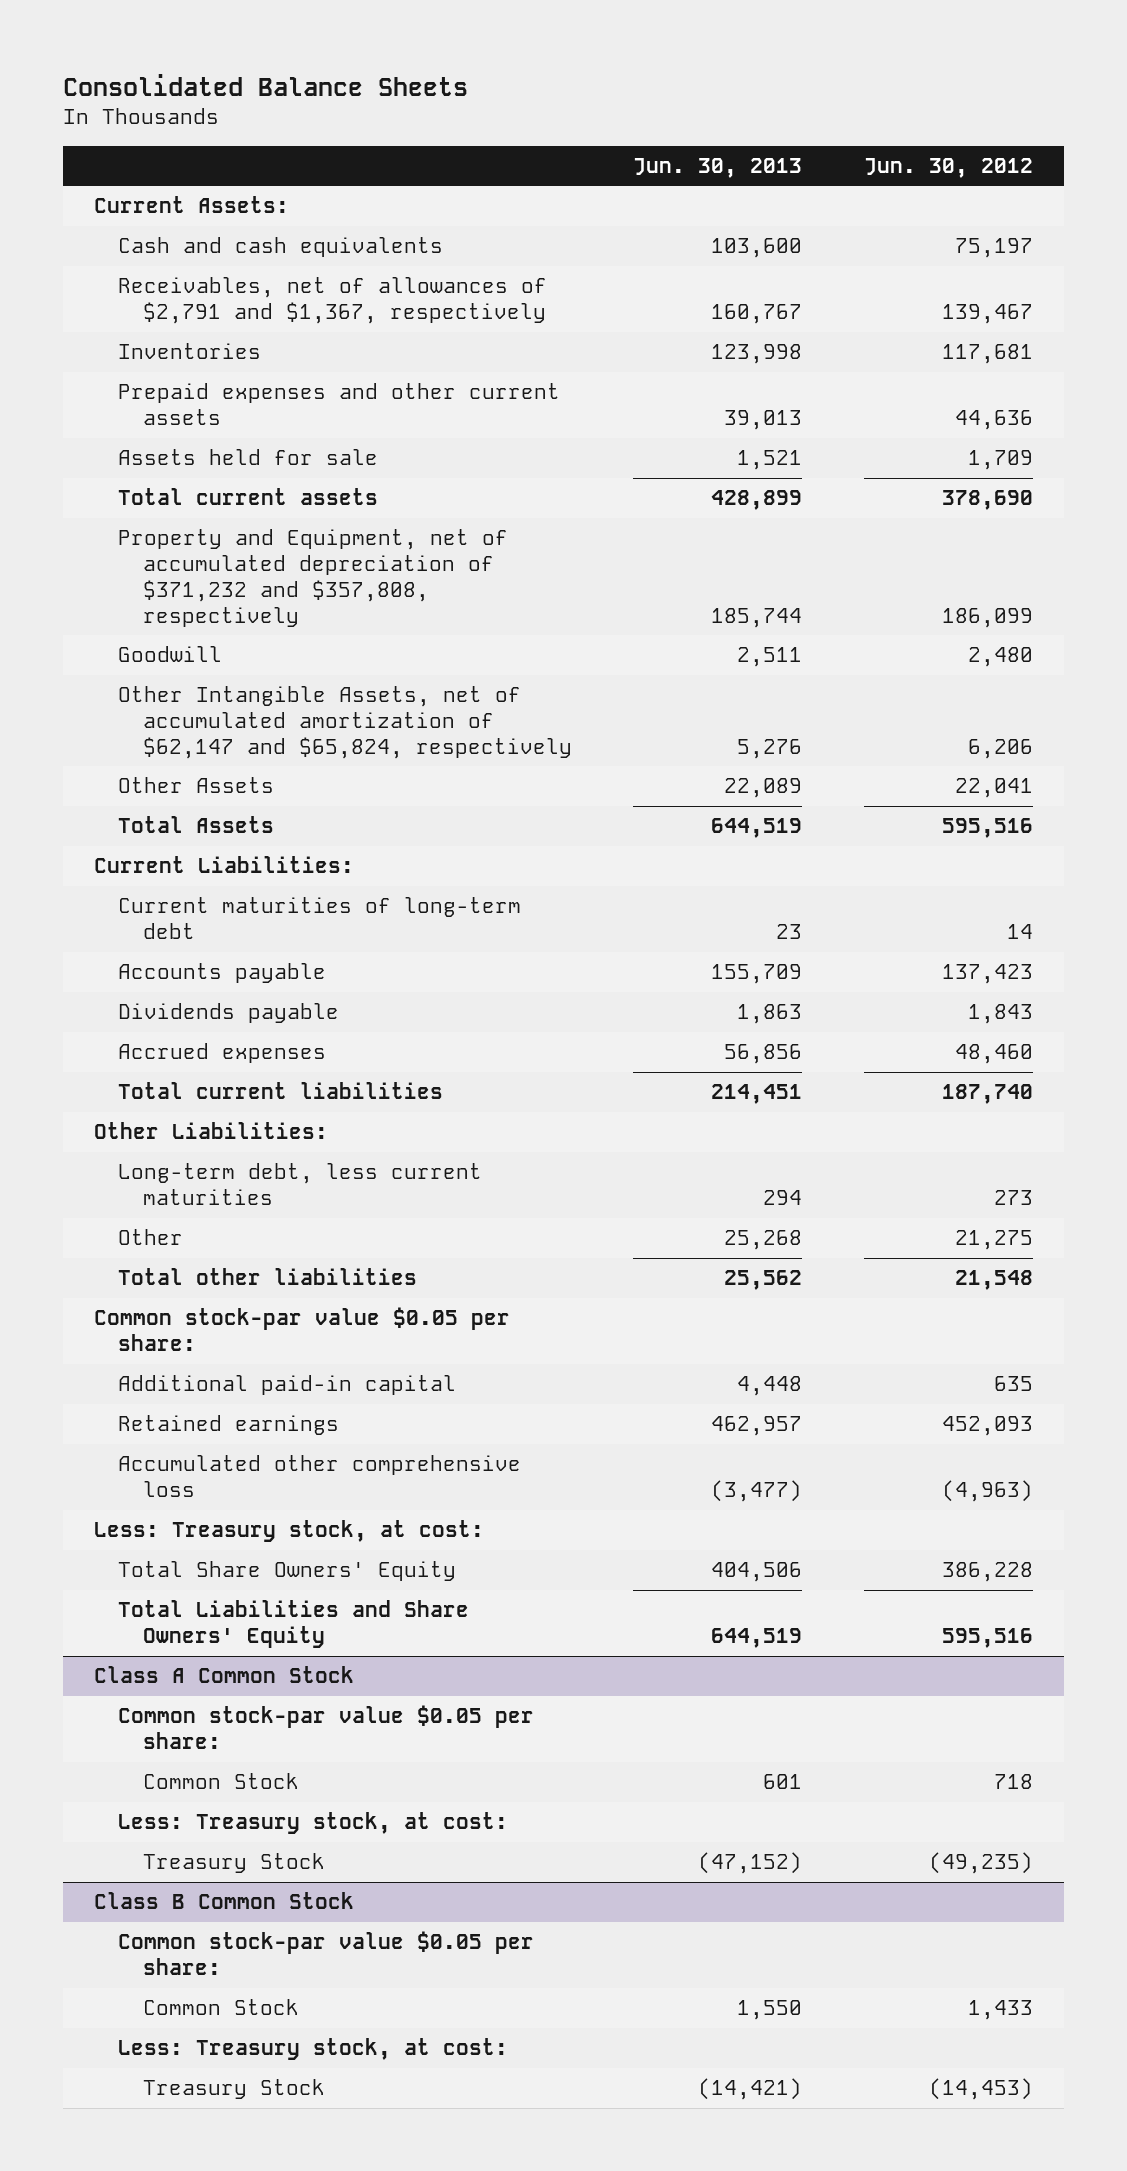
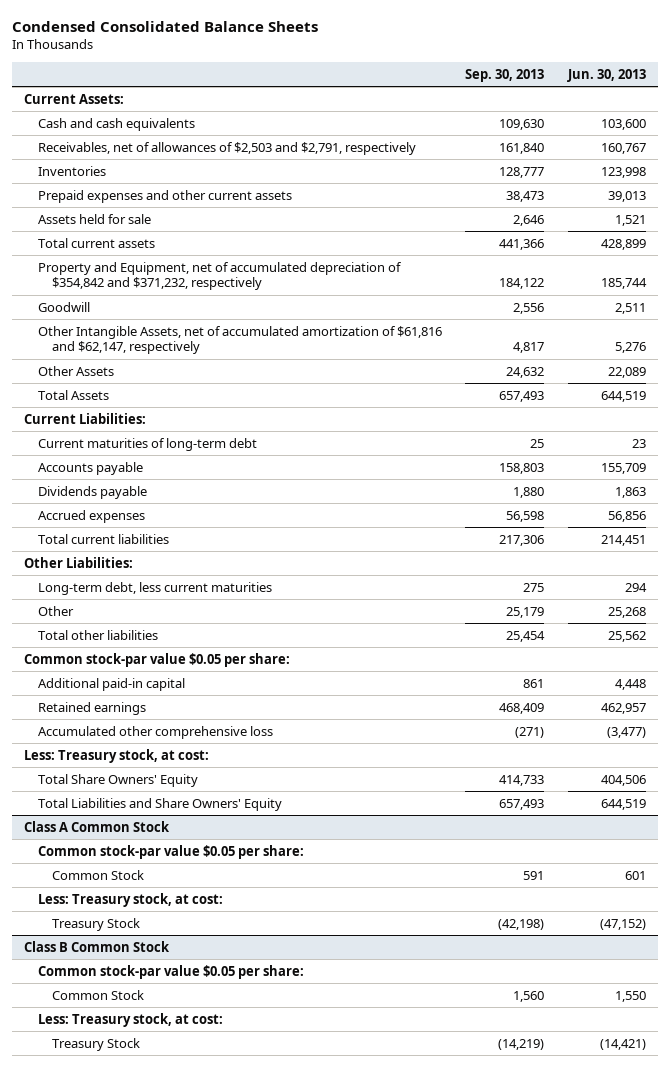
[63,73,469,96] Consolidated Balance Sheets -> [11,20,318,32] Condensed Consolidated Balance Sheets
[864,157,1034,178] Jun. 30, 2012 -> none
none -> [465,68,545,82] Sep. 30, 2013
[118,277,548,325] Receivables, net of allowances of $2,791 and $1,367, respectively -> [37,141,416,155] Receivables, net of allowances of $2,503 and $2,791, respectively
[118,529,509,628] Property and Equipment, net of accumulated depreciation of $371,232 and $357,808, respectively -> [37,261,402,291] Property and Equipment, net of accumulated depreciation of $354,842 and $371,232, respectively
[118,686,572,760] Other Intangible Assets, net of accumulated amortization of $62,147 and $65,824, respectively -> [37,325,442,355] Other Intangible Assets, net of accumulated amortization of $61,816 and $62,147, respectively

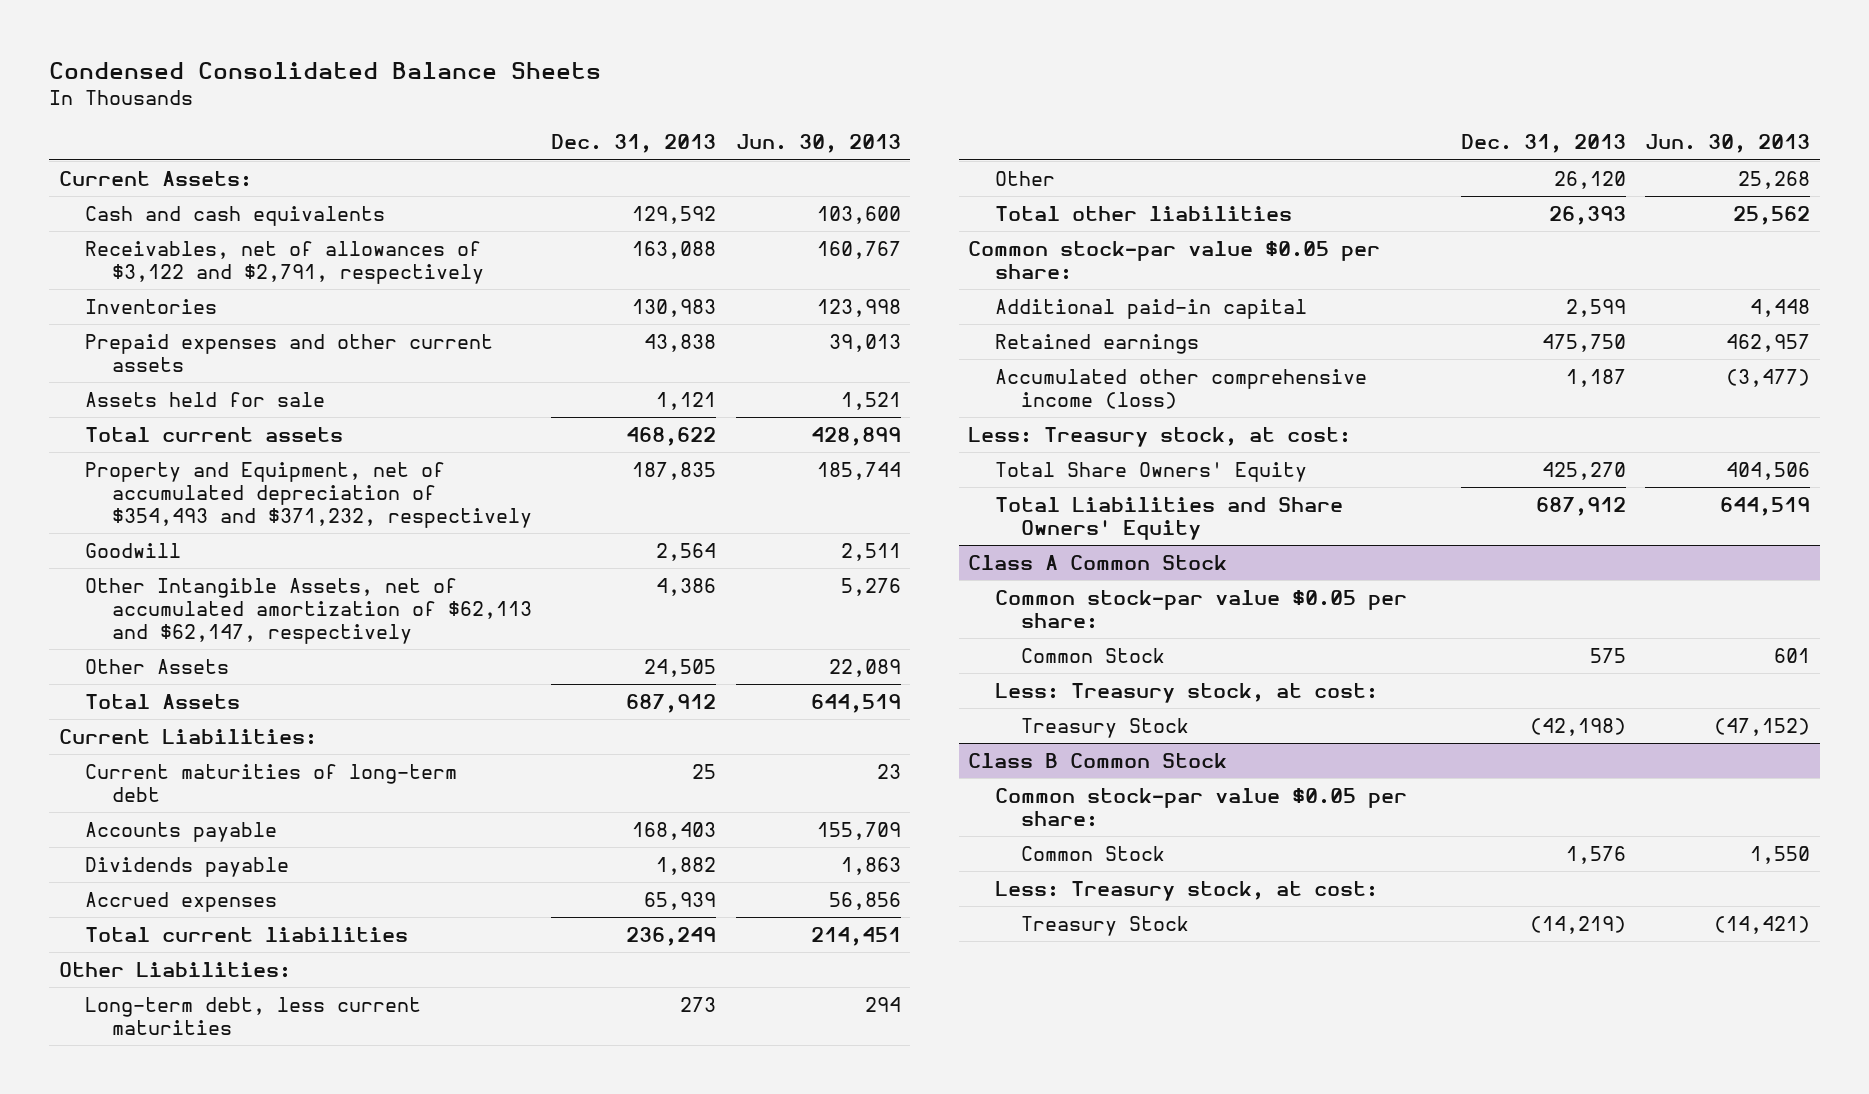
[465,68,545,82] Sep. 30, 2013 -> none
none -> [551,134,717,154] Dec. 31, 2013
[37,141,416,155] Receivables, net of allowances of $2,503 and $2,791, respectively -> [85,240,484,284] Receivables, net of allowances of $3,122 and $2,791, respectively
[37,261,402,291] Property and Equipment, net of accumulated depreciation of $354,842 and $371,232, respectively -> [85,461,532,528] Property and Equipment, net of accumulated depreciation of $354,493 and $371,232, respectively
[37,325,442,355] Other Intangible Assets, net of accumulated amortization of $61,816 and $62,147, respectively -> [85,577,532,644] Other Intangible Assets, net of accumulated amortization of $62,113 and $62,147, respectively
[37,725,273,739] Accumulated other comprehensive loss -> [994,368,1367,409] Accumulated other comprehensive income (loss)

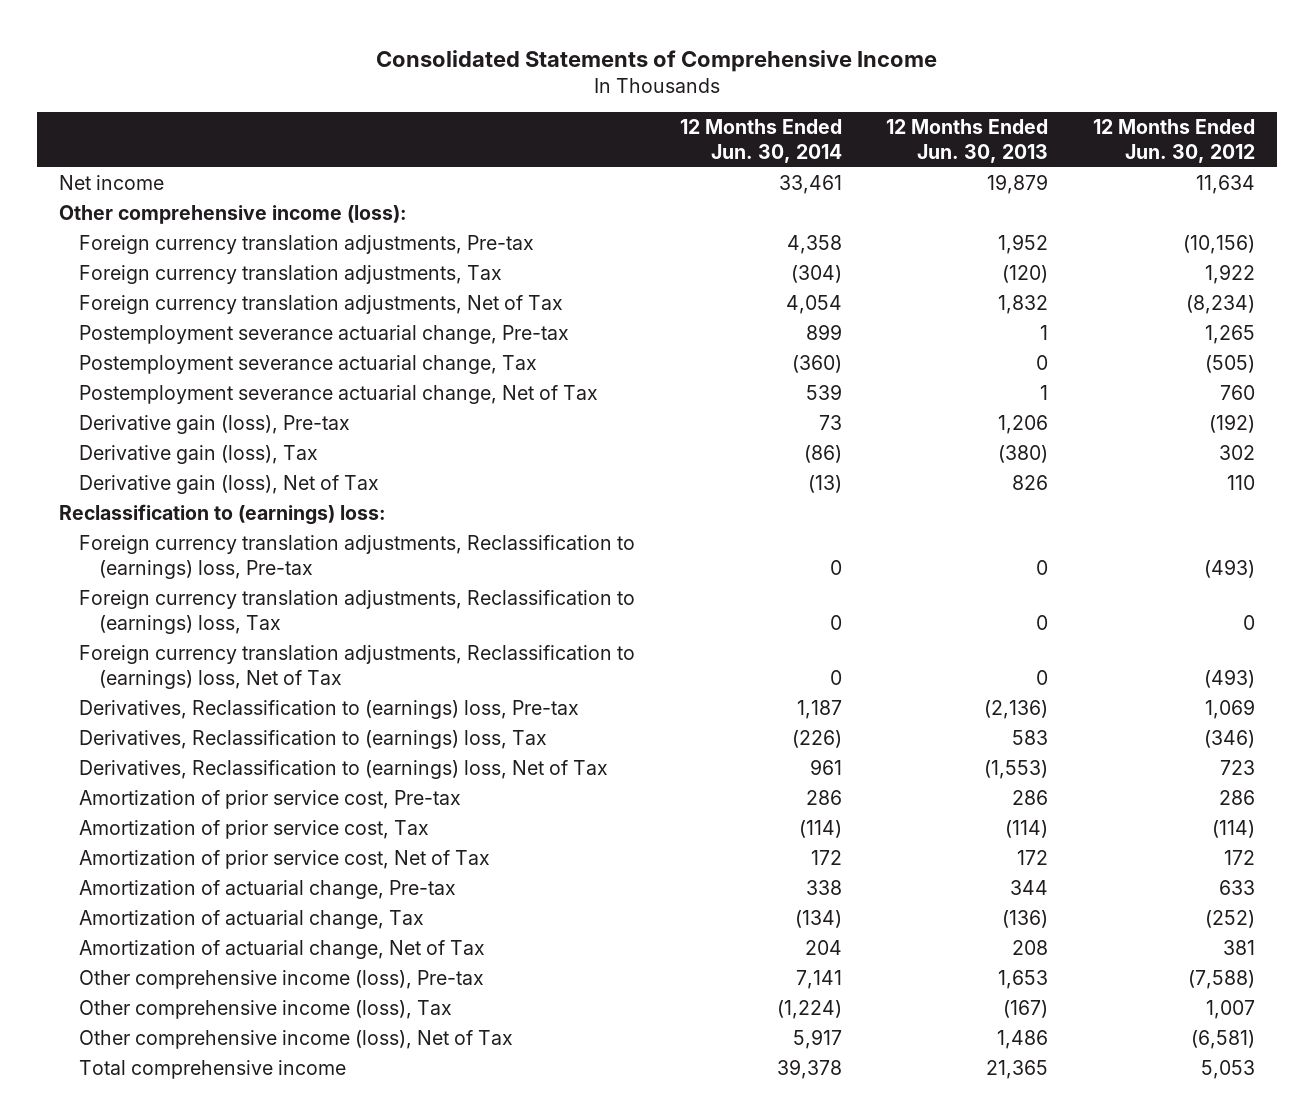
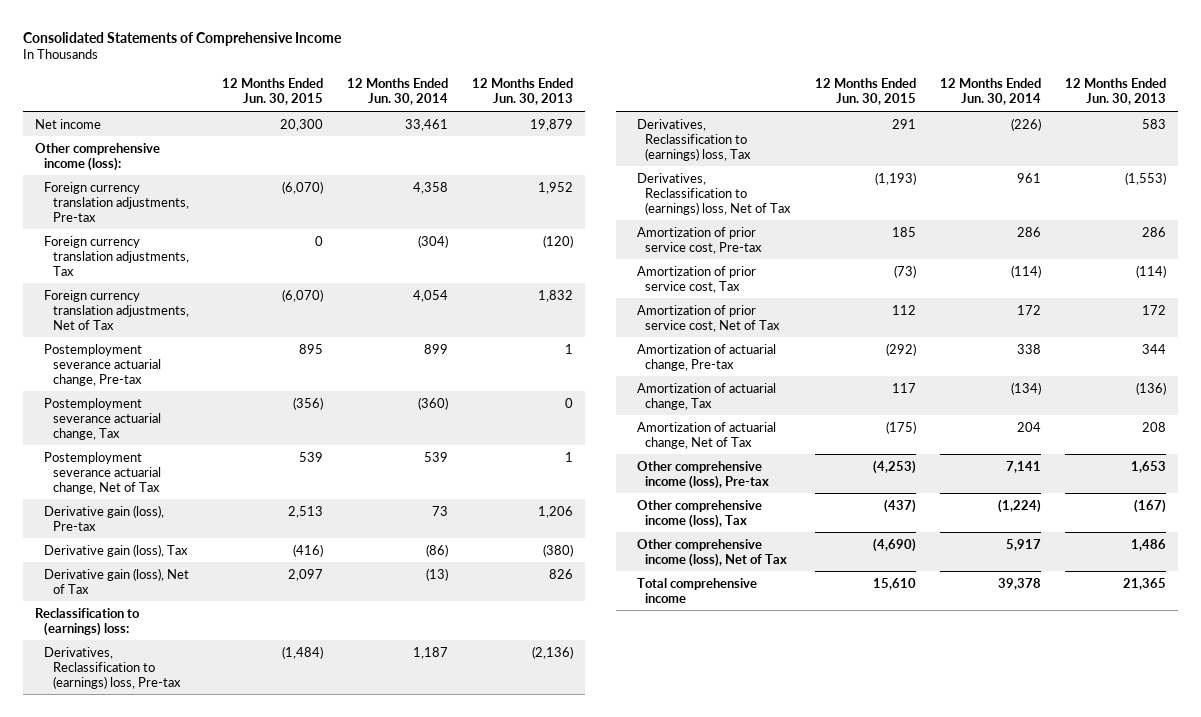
[1092,118,1255,163] 12 Months Ended Jun. 30, 2012 -> none
none -> [221,78,323,106] 12 Months Ended Jun. 30, 2015
[78,534,635,579] Foreign currency translation adjustments, Reclassification to (earnings) loss, Pre-tax -> none
[78,589,635,634] Foreign currency translation adjustments, Reclassification to (earnings) loss, Tax -> none
[78,644,635,689] Foreign currency translation adjustments, Reclassification to (earnings) loss, Net of Tax -> none

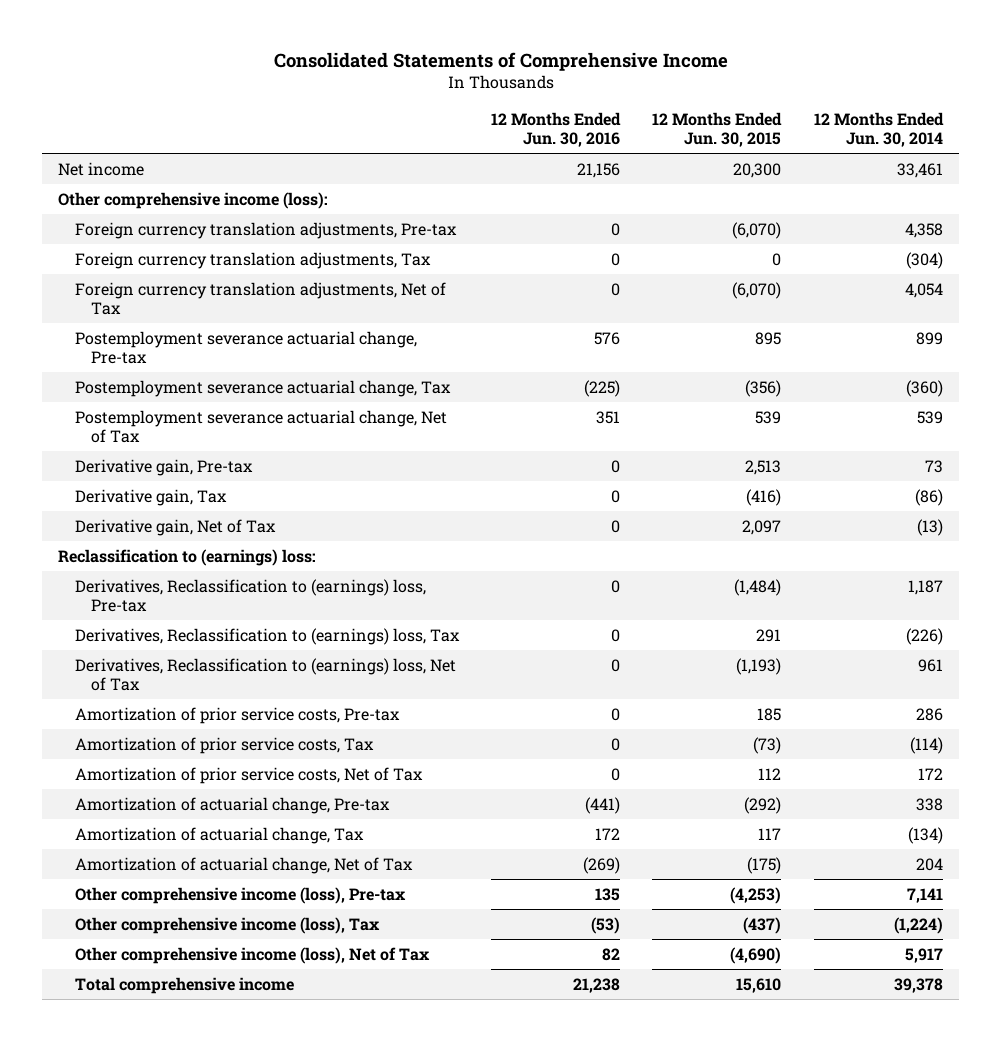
[472,78,574,106] 12 Months Ended Jun. 30, 2013 -> none
none -> [490,112,621,148] 12 Months Ended Jun. 30, 2016
[44,504,165,531] Derivative gain (loss), Pre-tax -> [74,458,253,476] Derivative gain, Pre-tax
[44,543,189,557] Derivative gain (loss), Tax -> [74,488,227,506] Derivative gain, Tax
[44,567,190,594] Derivative gain (loss), Net of Tax -> [74,518,276,536] Derivative gain, Net of Tax
[636,226,763,254] Amortization of prior service cost, Pre-tax -> [74,706,400,724] Amortization of prior service costs, Pre-tax
[636,265,756,293] Amortization of prior service cost, Tax -> [74,736,374,754] Amortization of prior service costs, Tax
[636,304,781,332] Amortization of prior service cost, Net of Tax -> [74,766,423,784] Amortization of prior service costs, Net of Tax

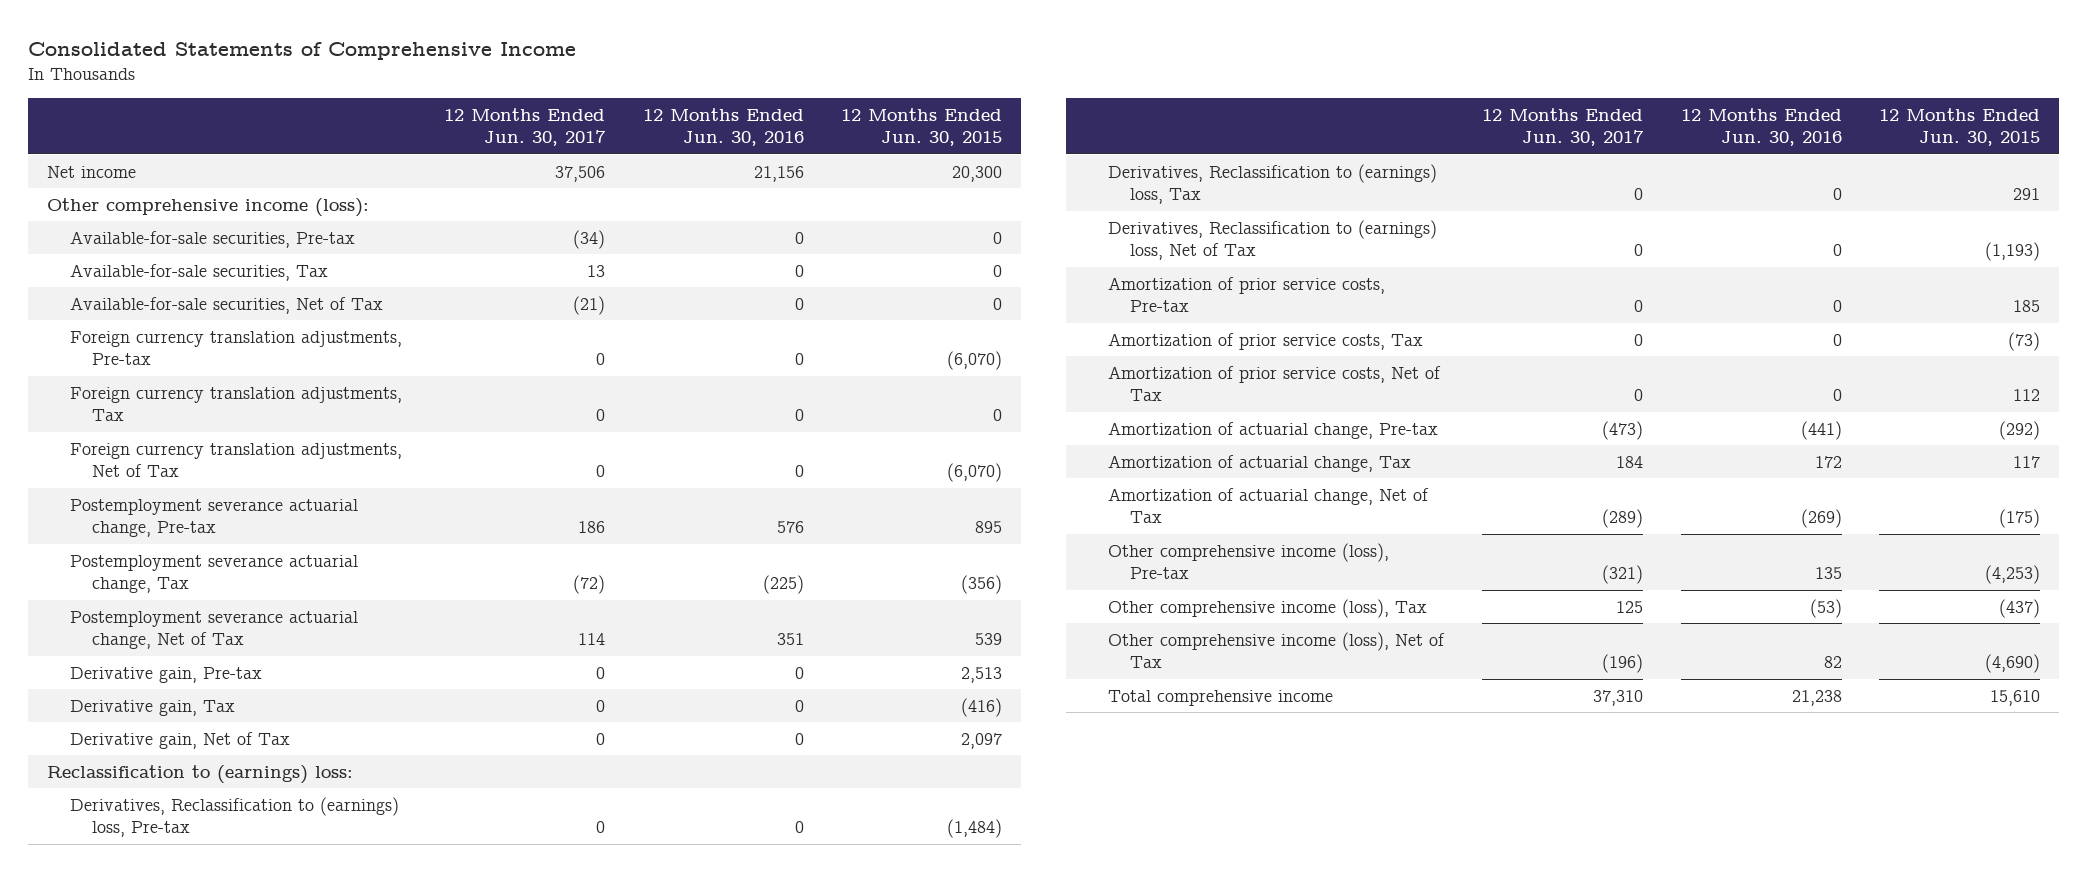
[813,112,944,148] 12 Months Ended Jun. 30, 2014 -> none
none -> [443,107,606,147] 12 Months Ended Jun. 30, 2017
none -> [69,230,355,248] Available-for-sale securities, Pre-tax
none -> [69,263,328,281] Available-for-sale securities, Tax
none -> [69,296,383,314] Available-for-sale securities, Net of Tax

